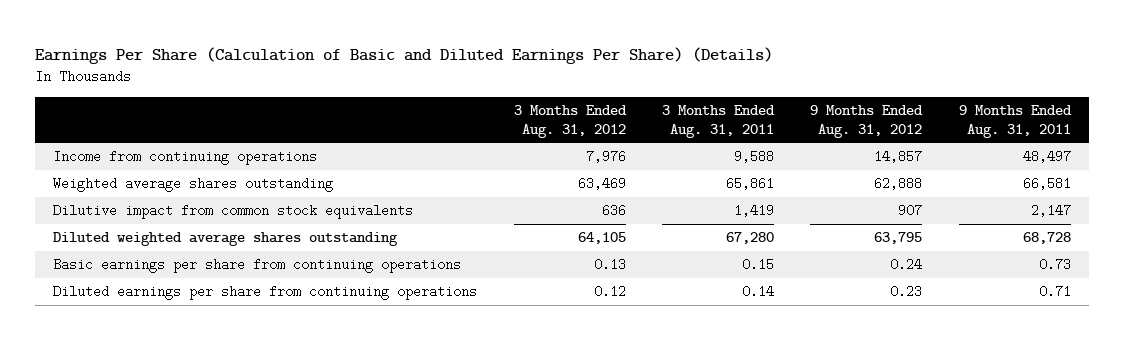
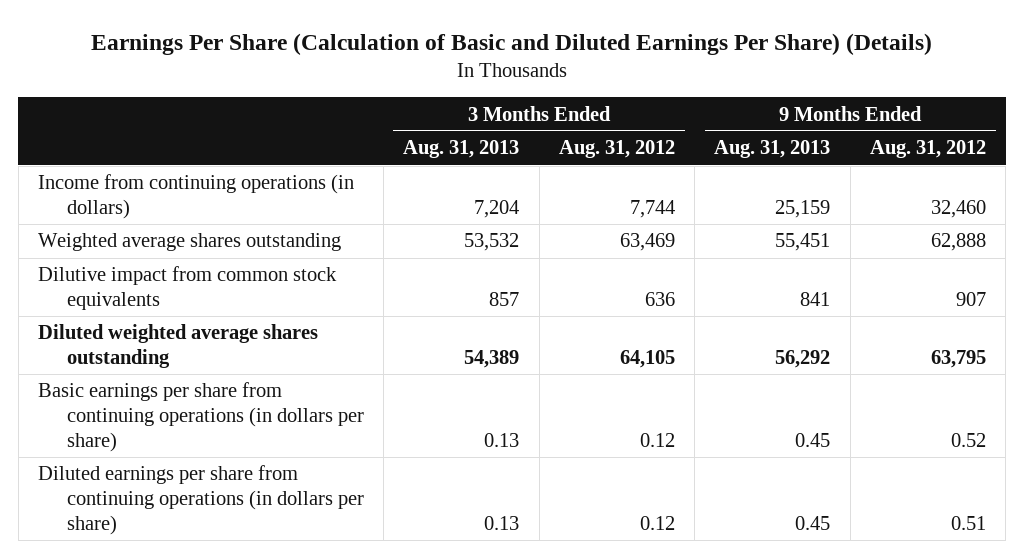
[661,105,775,138] 3 Months Ended Aug. 31, 2011 -> none
[958,105,1072,138] 9 Months Ended Aug. 31, 2011 -> none
none -> [403,140,520,159] Aug. 31, 2013
none -> [714,140,831,159] Aug. 31, 2013
[53,150,318,166] Income from continuing operations -> [37,174,354,219] Income from continuing operations (in dollars)
[585,150,626,164] 7,976 -> [629,199,675,218] 7,744
[874,150,923,164] 14,857 -> [931,199,987,218] 32,460
[53,258,462,274] Basic earnings per share from continuing operations -> [37,382,364,452] Basic earnings per share from continuing operations (in dollars per share)
[593,258,626,272] 0.13 -> [639,432,675,447] 0.12
[890,258,923,272] 0.24 -> [951,432,987,447] 0.52
[53,285,478,301] Diluted earnings per share from continuing operations -> [37,465,364,535] Diluted earnings per share from continuing operations (in dollars per share)
[890,285,923,299] 0.23 -> [951,515,987,530] 0.51

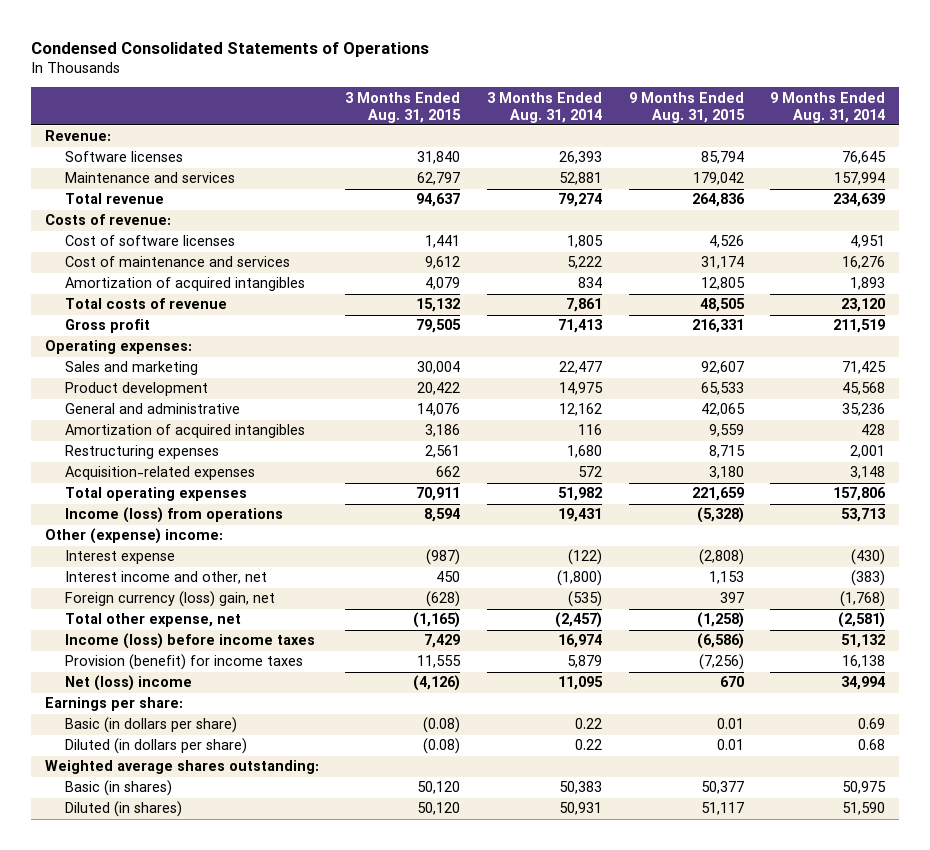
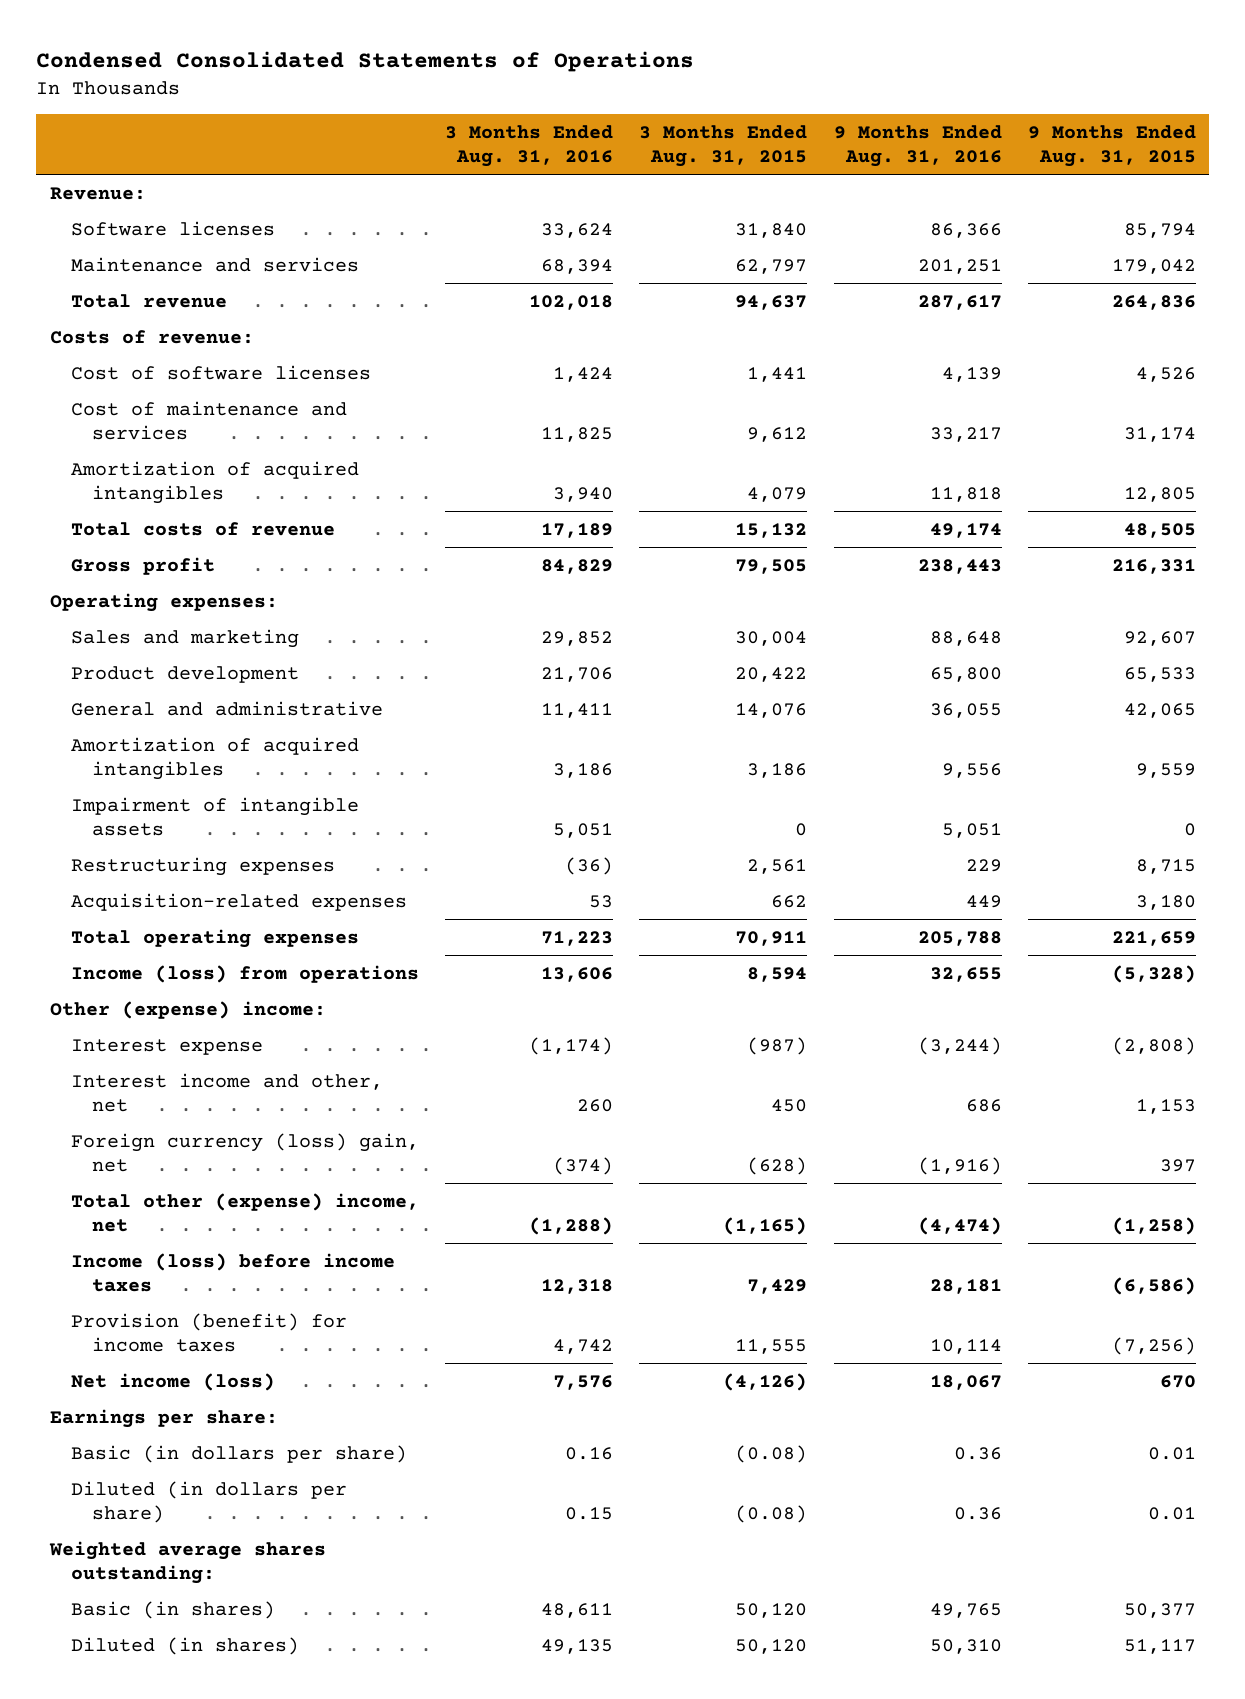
[487,91,603,123] 3 Months Ended Aug. 31, 2014 -> none
[770,91,886,123] 9 Months Ended Aug. 31, 2014 -> none
none -> [445,124,614,167] 3 Months Ended Aug. 31, 2016
none -> [833,124,1002,167] 9 Months Ended Aug. 31, 2016
none -> [70,796,359,837] Impairment of intangible assets
[64,613,241,628] Total other expense, net -> [70,1192,419,1233] Total other (expense) income, net
[64,675,192,692] Net (loss) income -> [70,1372,275,1391] Net income (loss)

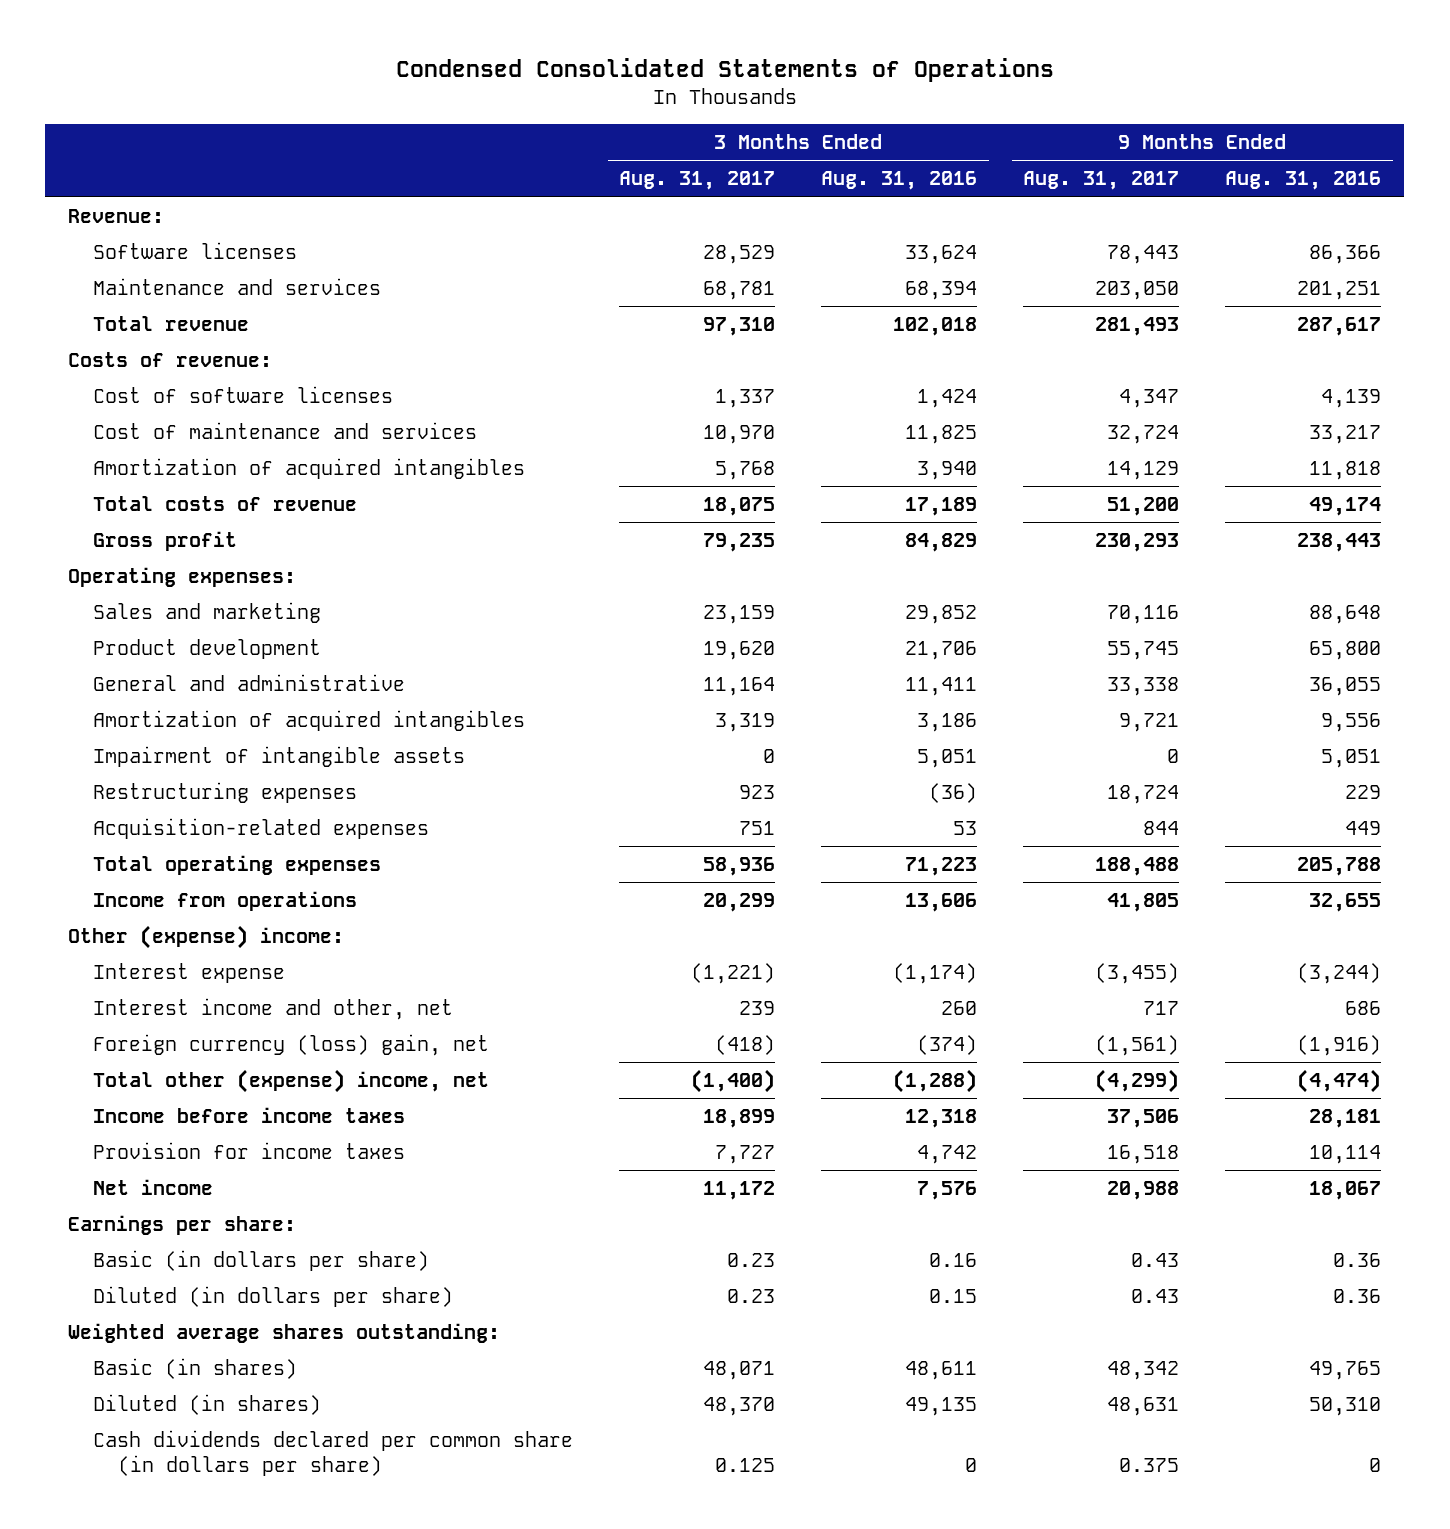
[639,124,808,167] 3 Months Ended Aug. 31, 2015 -> none
[1027,124,1196,167] 9 Months Ended Aug. 31, 2015 -> none
none -> [619,171,776,191] Aug. 31, 2017
none -> [1023,171,1180,191] Aug. 31, 2017
[70,964,419,983] Income (loss) from operations -> [93,891,358,912] Income from operations
[70,1252,395,1293] Income (loss) before income taxes -> [93,1107,406,1124] Income before income taxes
[70,1312,347,1353] Provision (benefit) for income taxes -> [93,1142,406,1160] Provision for income taxes
[70,1372,275,1391] Net income (loss) -> [93,1179,214,1196] Net income
none -> [93,1430,574,1477] Cash dividends declared per common share (in dollars per share)

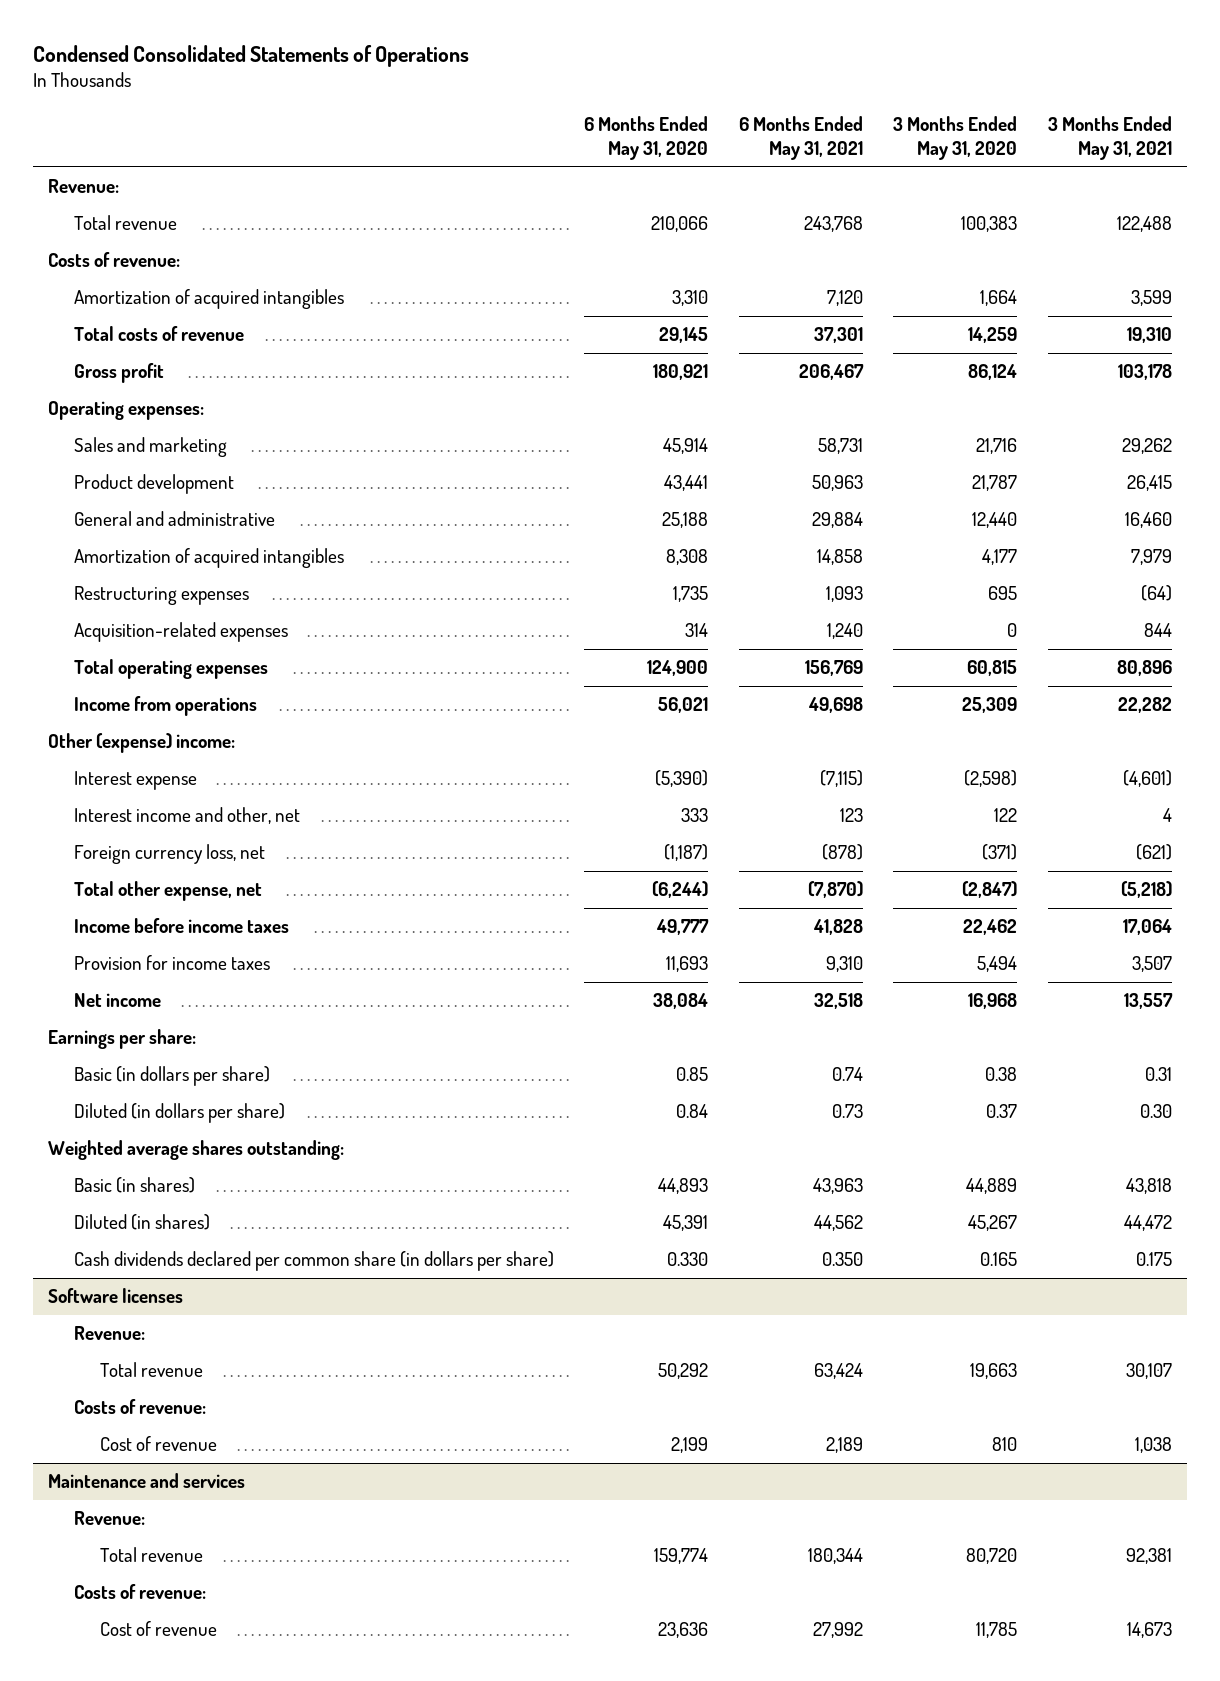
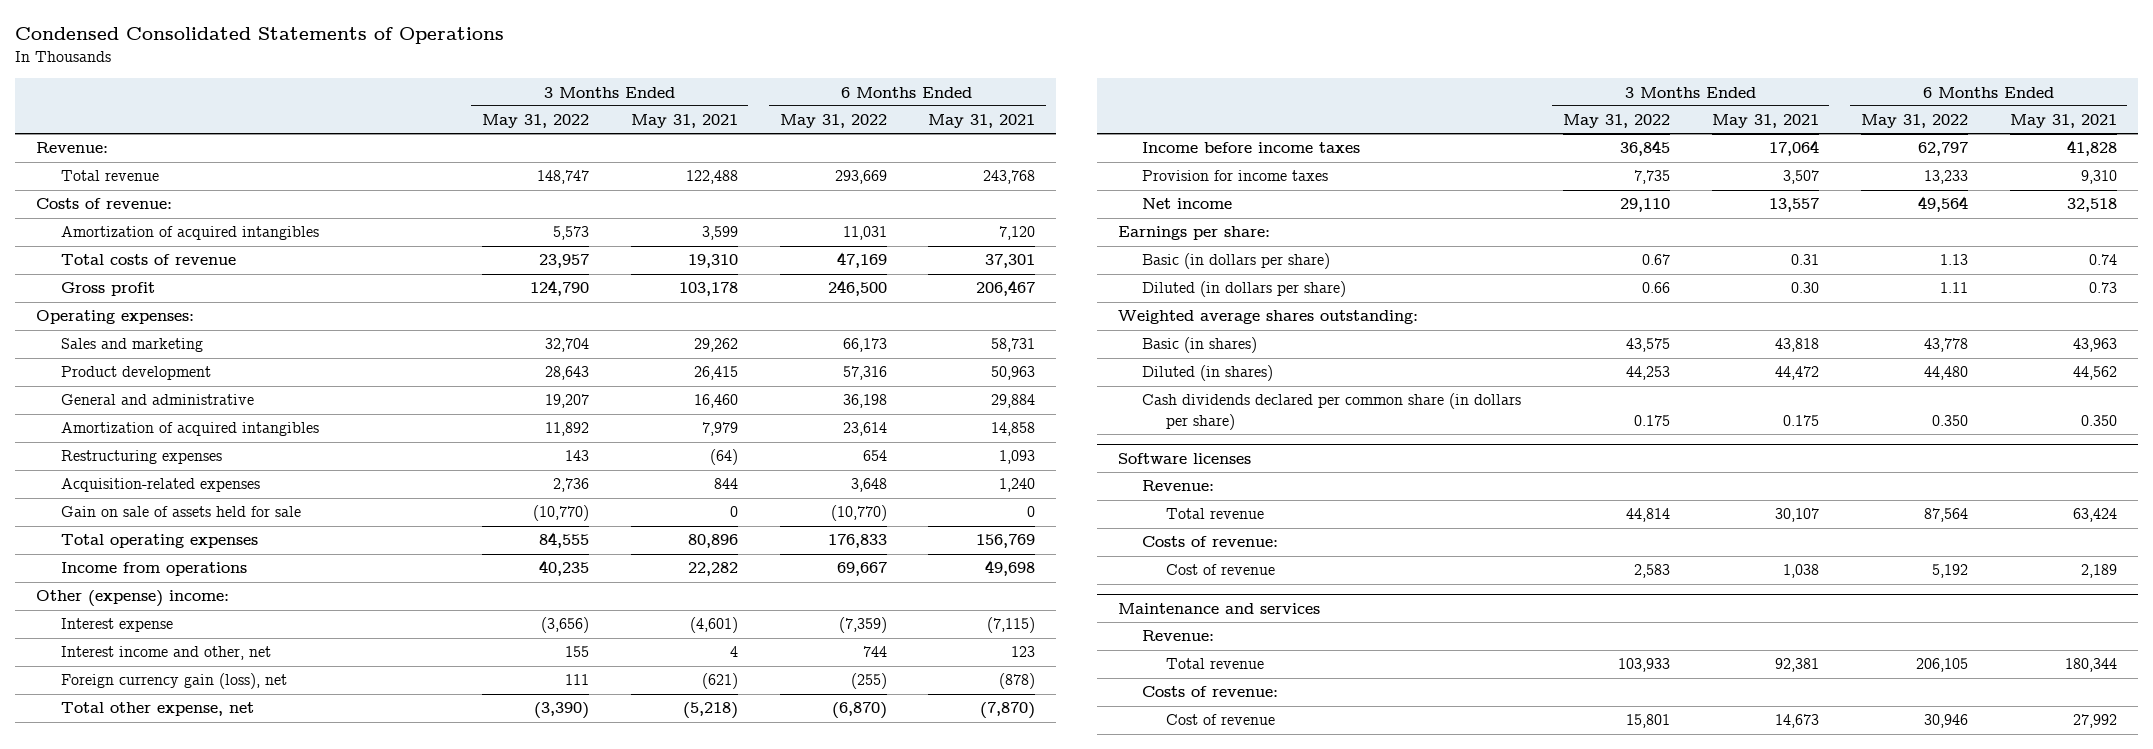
[584,116,709,161] 6 Months Ended May 31, 2020 -> none
[893,116,1018,161] 3 Months Ended May 31, 2020 -> none
none -> [481,114,589,129] May 31, 2022
none -> [779,114,887,129] May 31, 2022
none -> [60,506,301,518] Gain on sale of assets held for sale
[73,844,265,865] Foreign currency loss, net -> [60,673,287,690] Foreign currency gain (loss), net

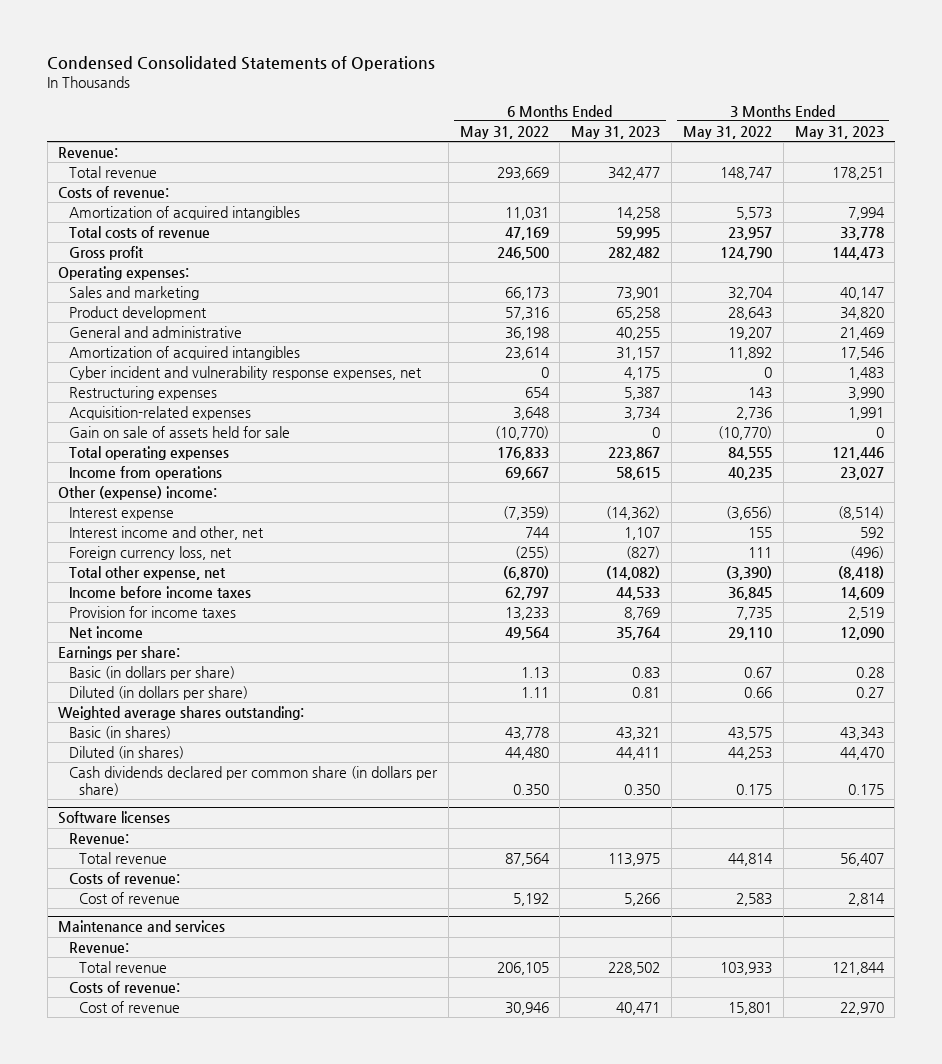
[630,114,738,129] May 31, 2021 -> none
[928,114,1036,129] May 31, 2021 -> none
none -> [571,125,661,139] May 31, 2023
none -> [794,125,884,139] May 31, 2023
none -> [68,365,422,380] Cyber incident and vulnerability response expenses, net
[60,673,287,690] Foreign currency gain (loss), net -> [68,545,232,560] Foreign currency loss, net

